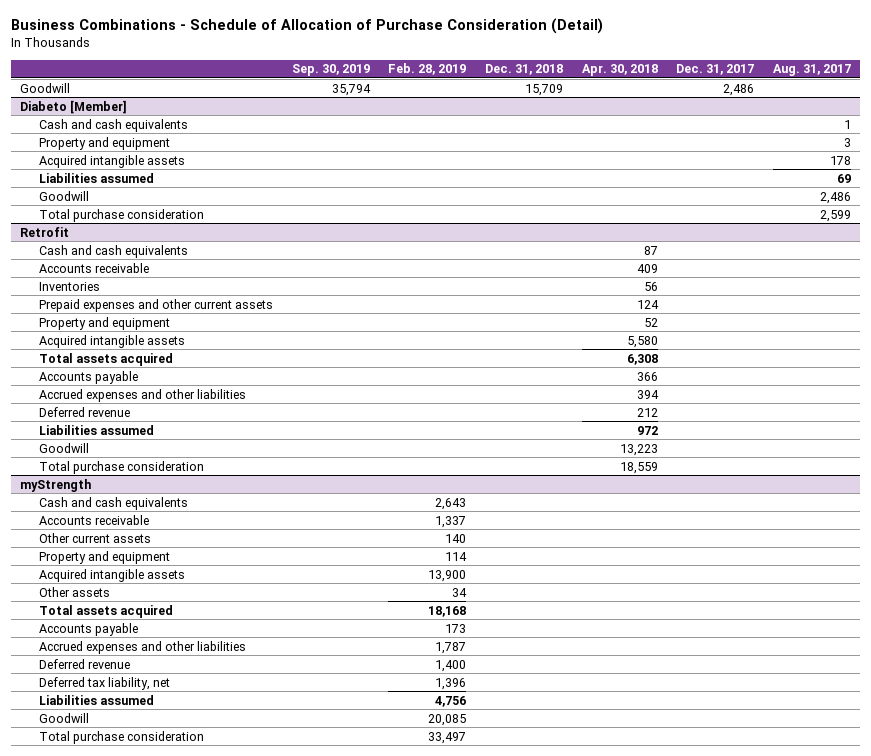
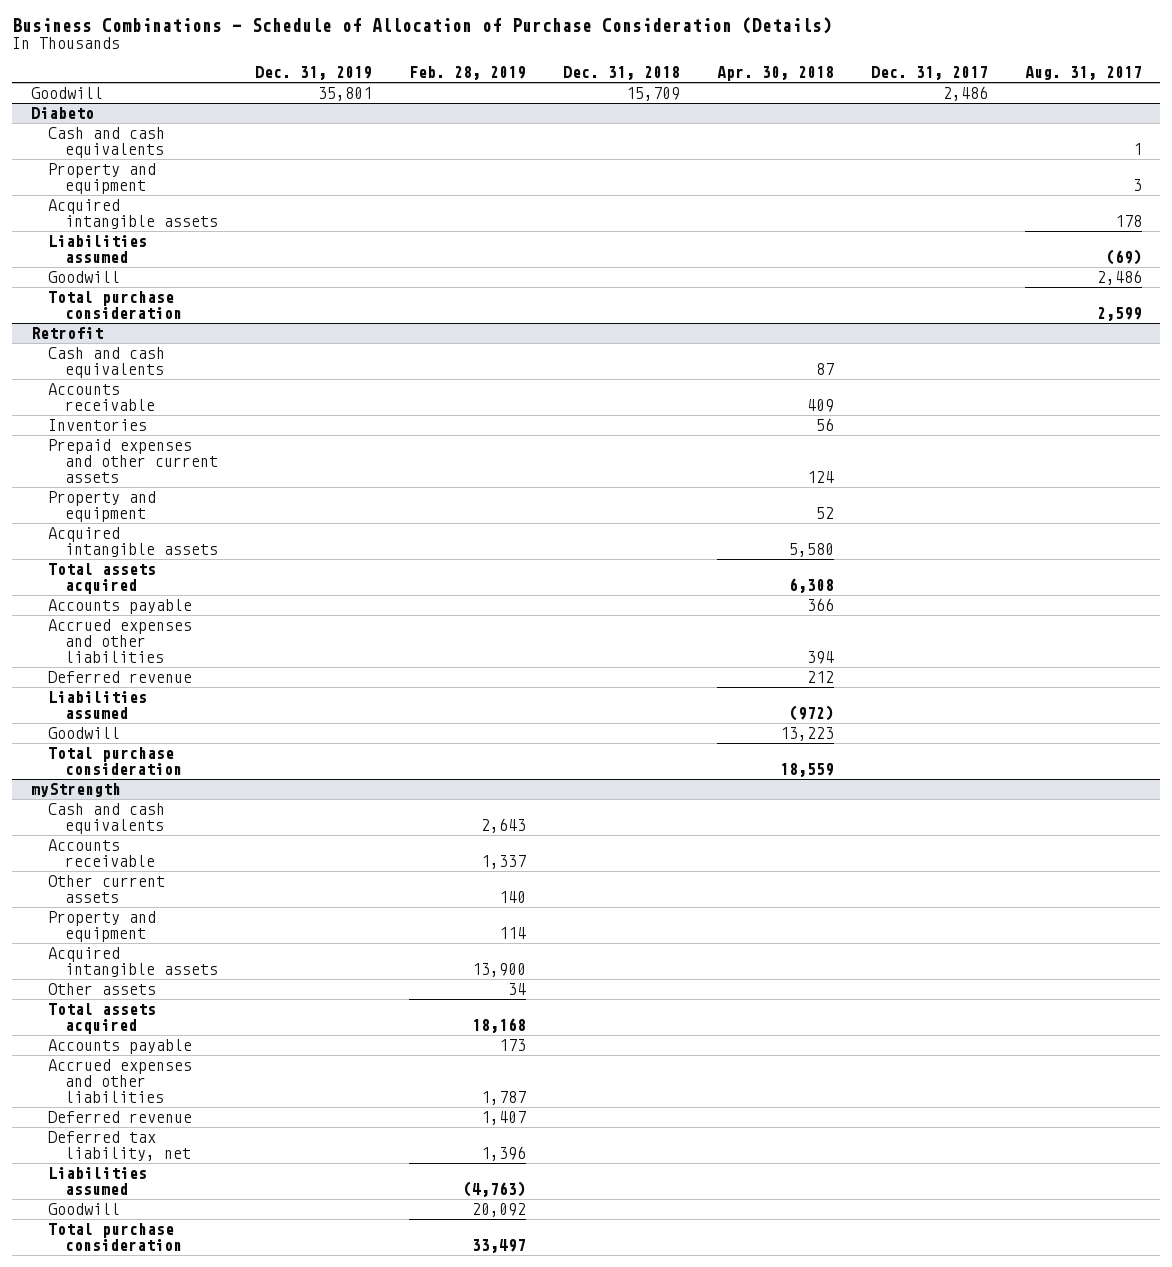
[10,18,603,35] Business Combinations - Schedule of Allocation of Purchase Consideration (Detail) -> [12,16,833,34] Business Combinations - Schedule of Allocation of Purchase Consideration (Details)
[291,64,370,77] Sep. 30, 2019 -> none
none -> [255,66,373,81] Dec. 31, 2019
[20,99,128,114] Diabeto [Member] -> [30,107,94,120] Diabeto
[836,173,851,183] 69 -> [1105,249,1142,266] (69)
[636,425,658,435] 972 -> [788,705,834,722] (972)
[435,659,467,672] 1,400 -> [481,1111,527,1126] 1,407
[435,695,467,707] 4,756 -> [463,1181,527,1198] (4,763)
[428,713,467,726] 20,085 -> [472,1203,527,1218] 20,092

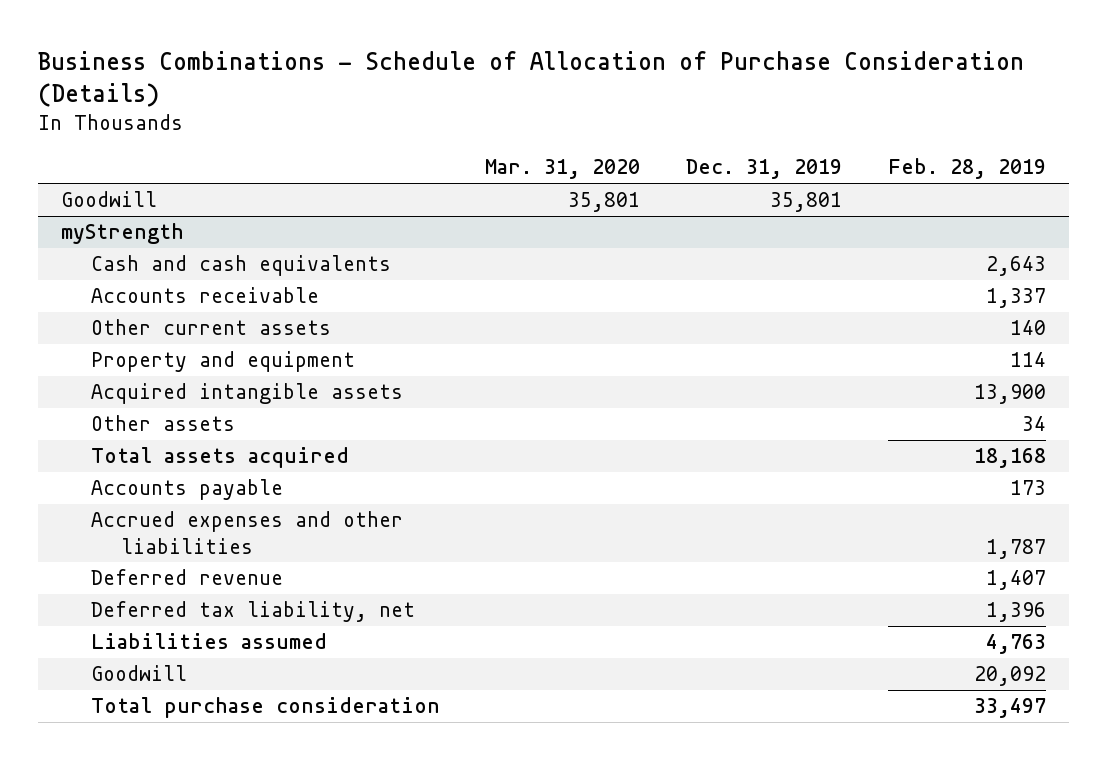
[562,66,680,81] Dec. 31, 2018 -> none
[716,66,834,82] Apr. 30, 2018 -> none
[870,66,988,81] Dec. 31, 2017 -> none
[1024,66,1142,81] Aug. 31, 2017 -> none
none -> [485,159,641,180] Mar. 31, 2020
[30,107,94,120] Diabeto -> none
[47,127,165,159] Cash and cash equivalents -> none
[47,163,156,195] Property and equipment -> none
[47,199,219,230] Acquired intangible assets -> none
[47,235,147,264] Liabilities assumed -> none
[47,271,120,284] Goodwill -> none
[47,291,183,320] Total purchase consideration -> none
[30,327,103,340] Retrofit -> none
[47,347,165,379] Cash and cash equivalents -> none
[47,383,156,412] Accounts receivable -> none
[47,419,147,432] Inventories -> none
[47,439,219,484] Prepaid expenses and other current assets -> none
[47,491,156,523] Property and equipment -> none
[47,527,219,558] Acquired intangible assets -> none
[47,563,156,595] Total assets acquired -> none
[47,599,192,615] Accounts payable -> none
[47,619,192,664] Accrued expenses and other liabilities -> none
[47,671,192,684] Deferred revenue -> none
[47,691,147,720] Liabilities assumed -> none
[47,727,120,740] Goodwill -> none
[47,747,183,776] Total purchase consideration -> none
[463,1181,527,1198] (4,763) -> [986,634,1047,655] 4,763

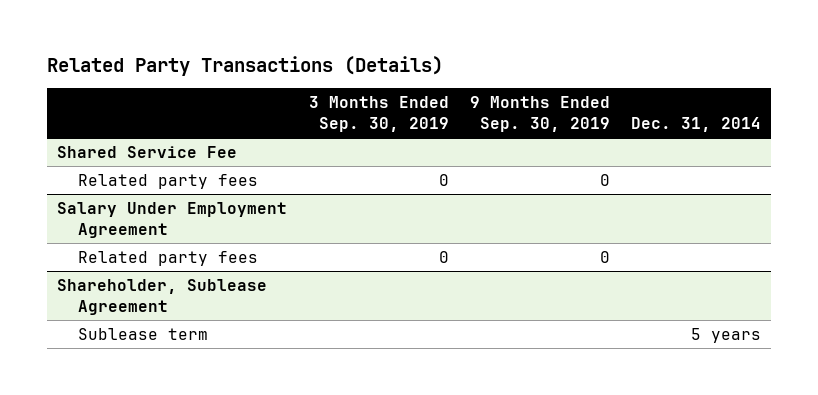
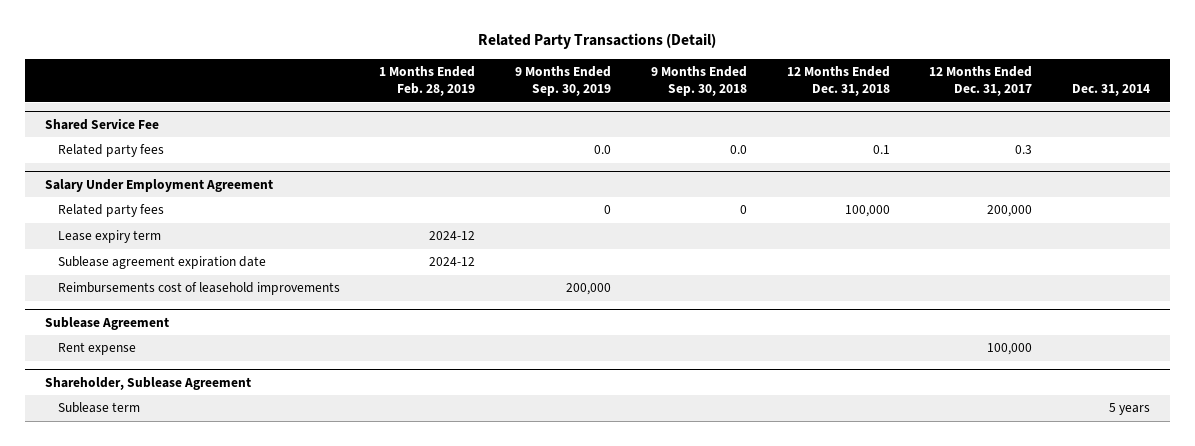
[46,56,443,77] Related Party Transactions (Details) -> [478,33,717,50] Related Party Transactions (Detail)
[308,96,449,133] 3 Months Ended Sep. 30, 2019 -> none
none -> [379,66,476,97] 1 Months Ended Feb. 28, 2019
none -> [650,66,747,97] 9 Months Ended Sep. 30, 2018
none -> [786,66,890,97] 12 Months Ended Dec. 31, 2018
none -> [929,66,1033,97] 12 Months Ended Dec. 31, 2017
[599,174,610,187] 0 -> [594,145,612,155] 0.0
none -> [57,230,161,244] Lease expiry term
none -> [57,256,266,270] Sublease agreement expiration date
none -> [57,282,340,296] Reimbursements cost of leasehold improvements
none -> [44,316,169,330] Sublease Agreement
none -> [57,342,136,356] Rent expense

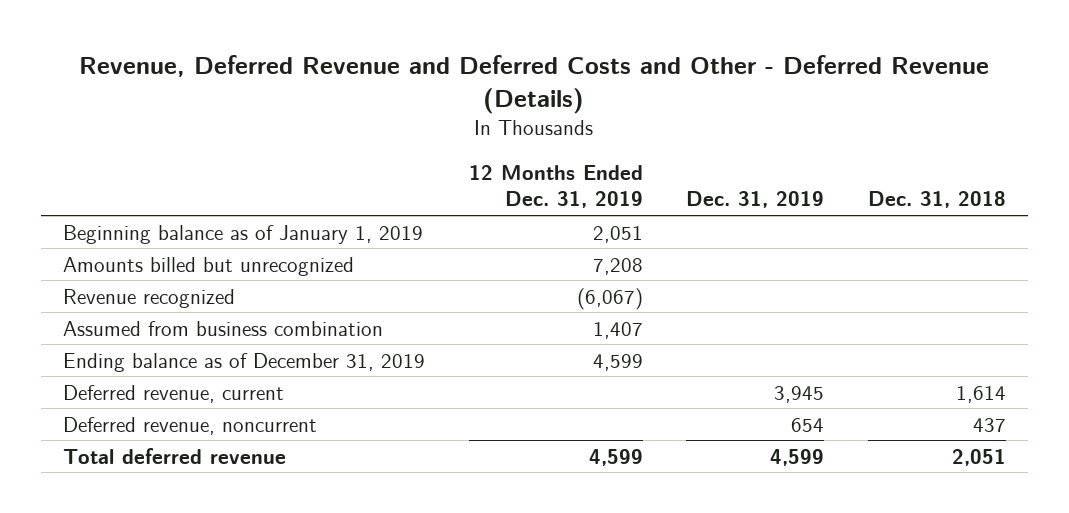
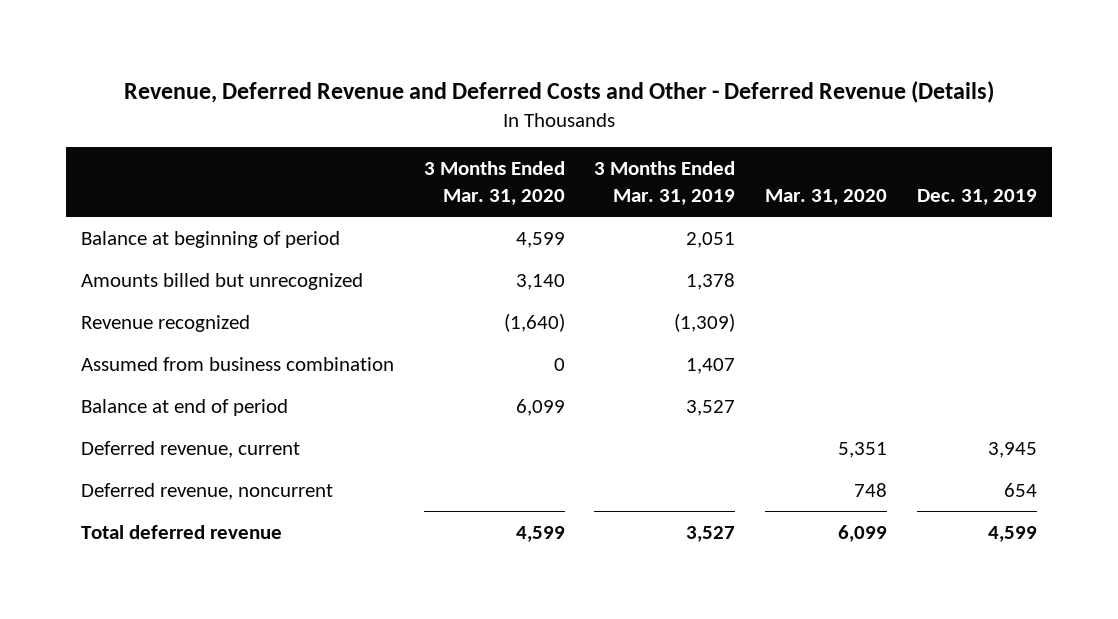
[468,164,643,209] 12 Months Ended Dec. 31, 2019 -> none
[868,191,1007,209] Dec. 31, 2018 -> none
none -> [423,161,565,205] 3 Months Ended Mar. 31, 2020
none -> [594,161,736,205] 3 Months Ended Mar. 31, 2019
none -> [765,188,888,205] Mar. 31, 2020
[62,224,423,244] Beginning balance as of January 1, 2019 -> [81,230,341,248] Balance at beginning of period
[62,352,425,372] Ending balance as of December 31, 2019 -> [81,398,289,416] Balance at end of period

